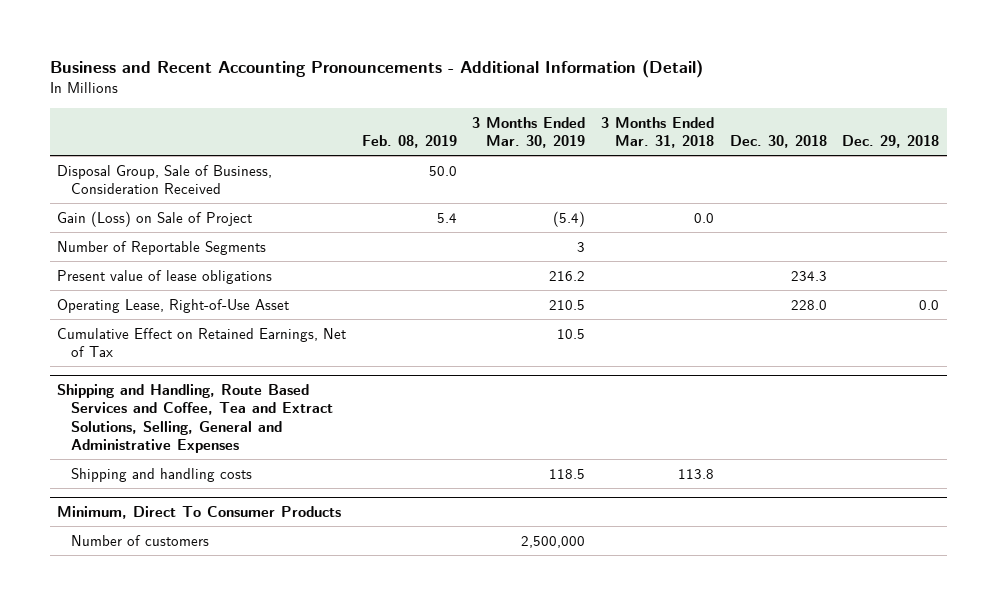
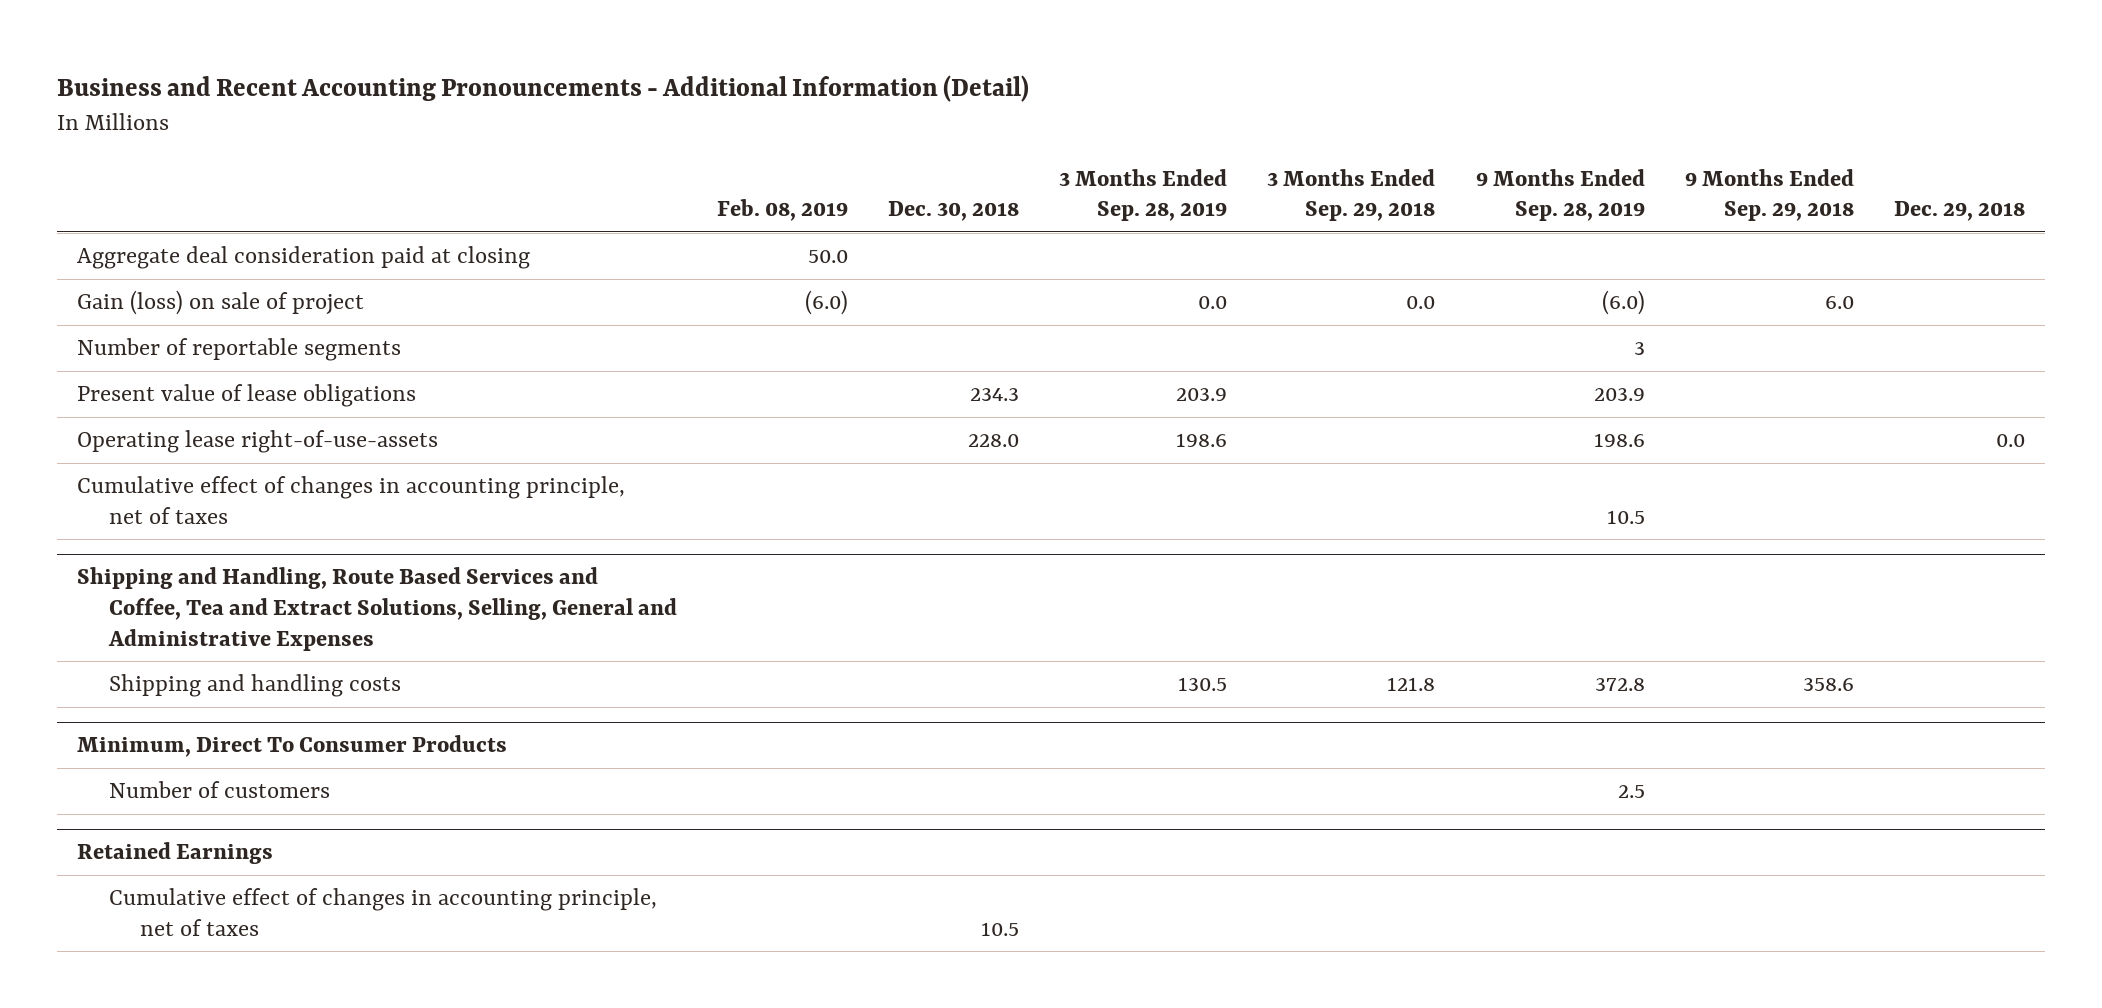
[472,116,586,149] 3 Months Ended Mar. 30, 2019 -> none
[601,116,715,149] 3 Months Ended Mar. 31, 2018 -> none
none -> [1059,168,1228,222] 3 Months Ended Sep. 28, 2019
none -> [1267,168,1436,222] 3 Months Ended Sep. 29, 2018
none -> [1475,168,1645,222] 9 Months Ended Sep. 28, 2019
none -> [1684,168,1854,222] 9 Months Ended Sep. 29, 2018
[57,164,273,195] Disposal Group, Sale of Business, Consideration Received -> [76,246,530,270] Aggregate deal consideration paid at closing
[57,210,253,227] Gain (Loss) on Sale of Project -> [76,290,364,316] Gain (loss) on sale of project
[436,212,457,223] 5.4 -> [804,290,848,316] (6.0)
[57,240,267,255] Number of Reportable Segments -> [76,338,401,362] Number of reportable segments
[57,298,290,313] Operating Lease, Right-of-Use Asset -> [76,430,438,454] Operating lease right-of-use-assets
[57,327,347,358] Cumulative Effect on Retained Earnings, Net of Tax -> [76,476,625,524] Cumulative effect of changes in accounting principle, net of taxes
none -> [76,842,273,865] Retained Earnings
none -> [108,888,657,936] Cumulative effect of changes in accounting principle, net of taxes

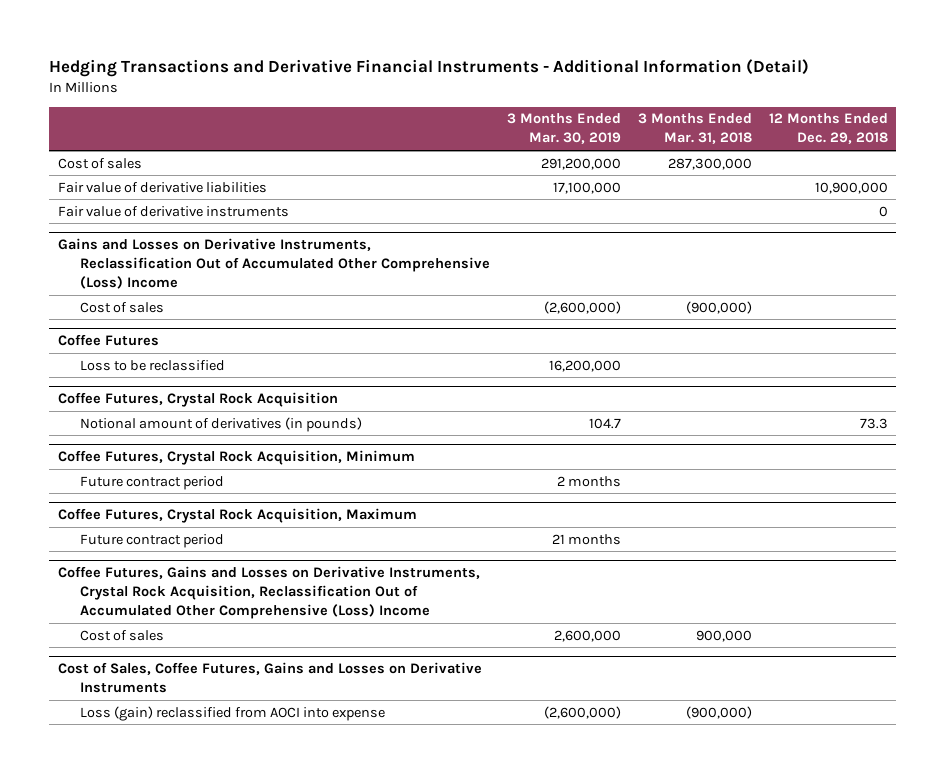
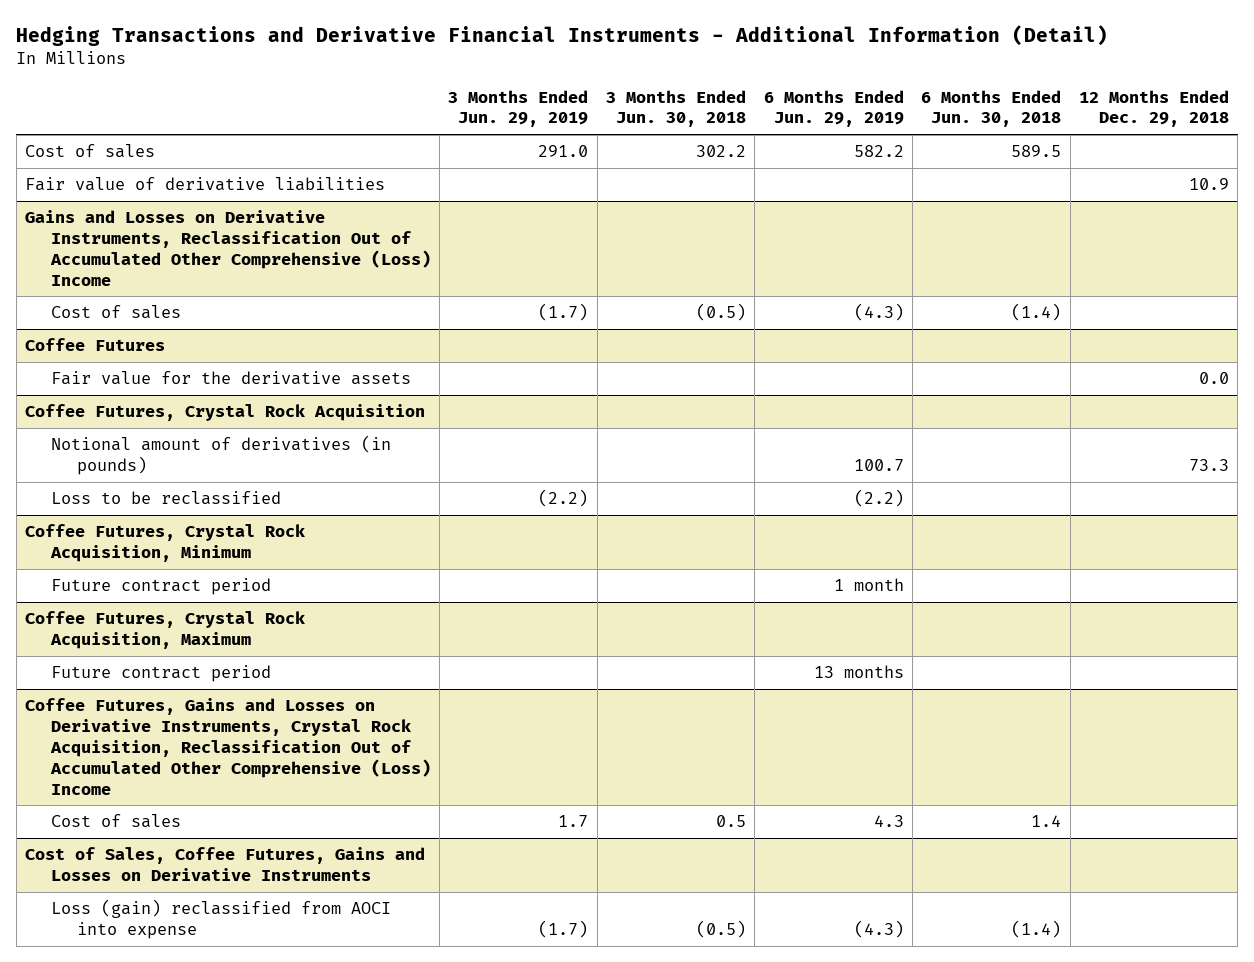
[506,113,621,145] 3 Months Ended Mar. 30, 2019 -> none
[637,113,752,145] 3 Months Ended Mar. 31, 2018 -> none
none -> [448,89,589,128] 3 Months Ended Jun. 29, 2019
none -> [606,89,747,128] 3 Months Ended Jun. 30, 2018
none -> [763,89,904,128] 6 Months Ended Jun. 29, 2019
none -> [921,89,1062,128] 6 Months Ended Jun. 30, 2018
[57,205,289,217] Fair value of derivative instruments -> none
[814,181,888,194] 10,900,000 -> [1188,178,1229,191] 10.9
[80,359,226,371] Loss to be reclassified -> none
none -> [50,371,411,386] Fair value for the derivative assets
none -> [50,491,281,506] Loss to be reclassified

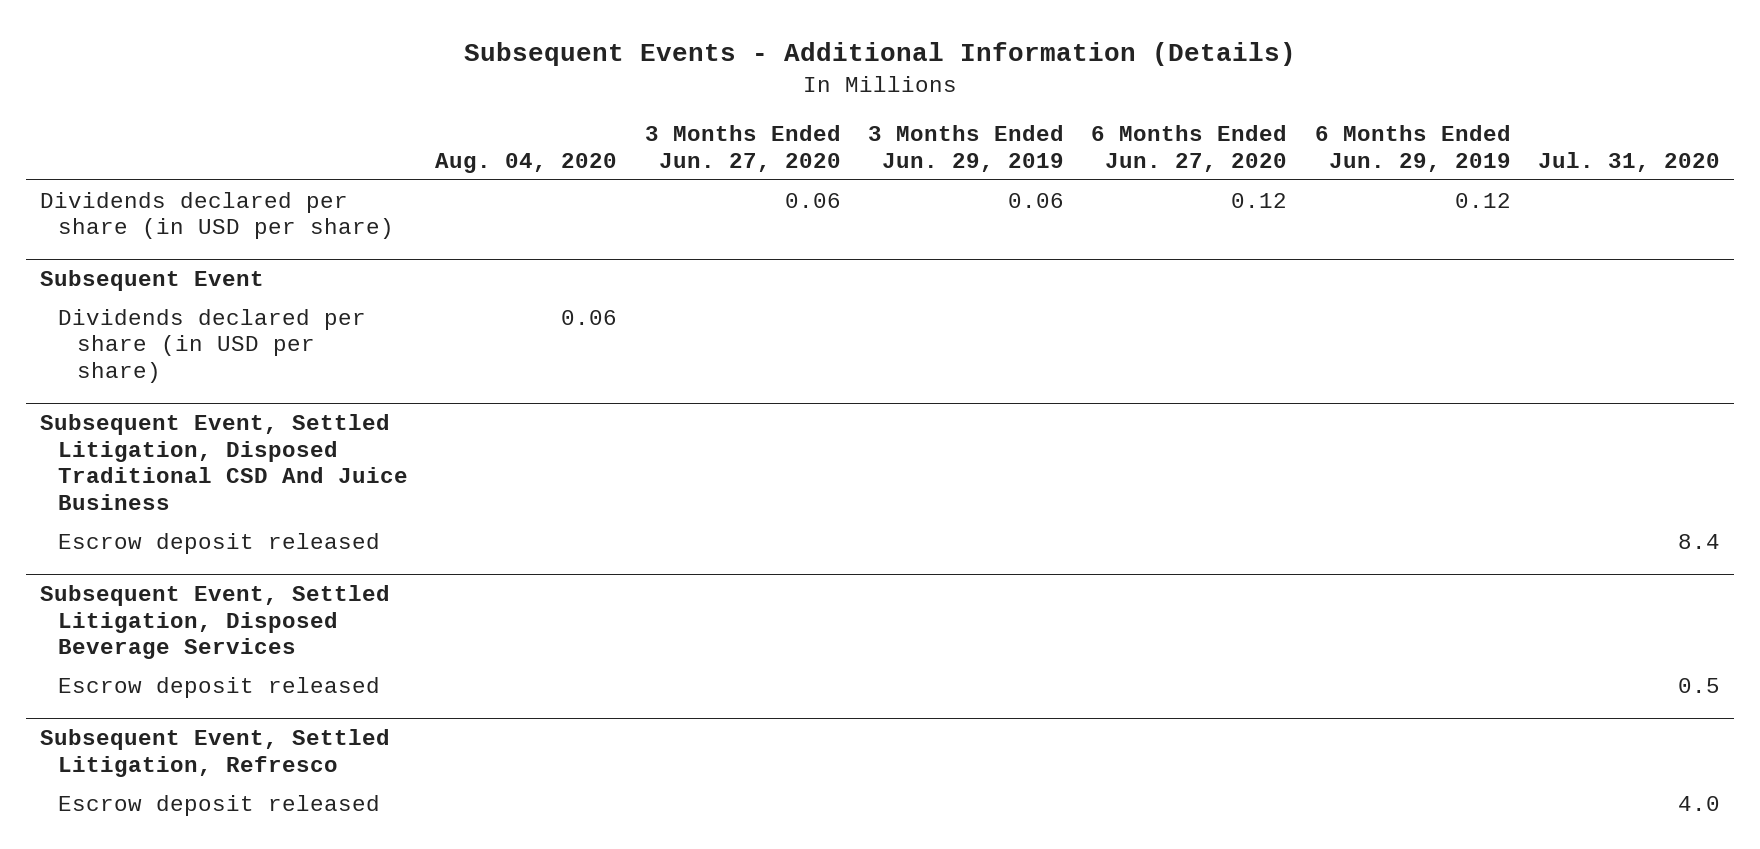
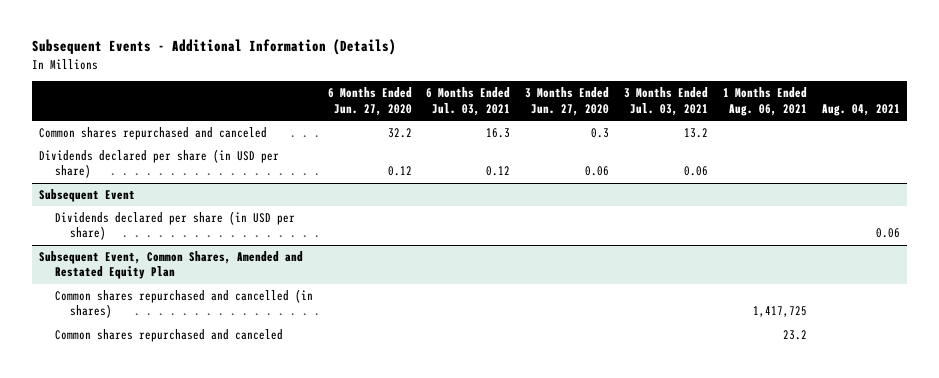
[435,152,618,173] Aug. 04, 2020 -> none
[868,125,1065,172] 3 Months Ended Jun. 29, 2019 -> none
[1314,125,1511,172] 6 Months Ended Jun. 29, 2019 -> none
[1538,151,1721,172] Jul. 31, 2020 -> none
none -> [426,87,511,116] 6 Months Ended Jul. 03, 2021
none -> [624,87,709,116] 3 Months Ended Jul. 03, 2021
none -> [722,87,807,116] 1 Months Ended Aug. 06, 2021
none -> [821,103,900,116] Aug. 04, 2021
none -> [39,127,268,141] Common shares repurchased and canceled
[39,414,409,510] Subsequent Event, Settled Litigation, Disposed Traditional CSD And Juice Business -> none
[58,532,381,554] Escrow deposit released -> none
[39,585,390,660] Subsequent Event, Settled Litigation, Disposed Beverage Services -> none
[58,676,381,698] Escrow deposit released -> none
[39,729,390,777] Subsequent Event, Settled Litigation, Refresco -> none
[58,794,381,816] Escrow deposit released -> none
none -> [39,251,304,280] Subsequent Event, Common Shares, Amended and Restated Equity Plan
none -> [54,289,313,319] Common shares repurchased and cancelled (in shares)
none -> [54,329,283,343] Common shares repurchased and canceled

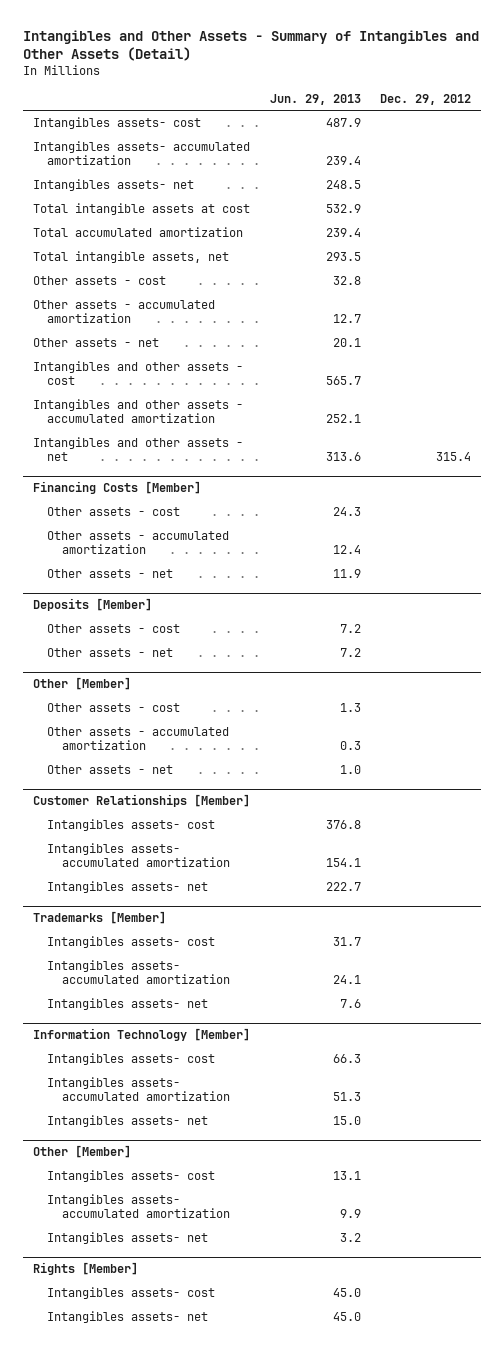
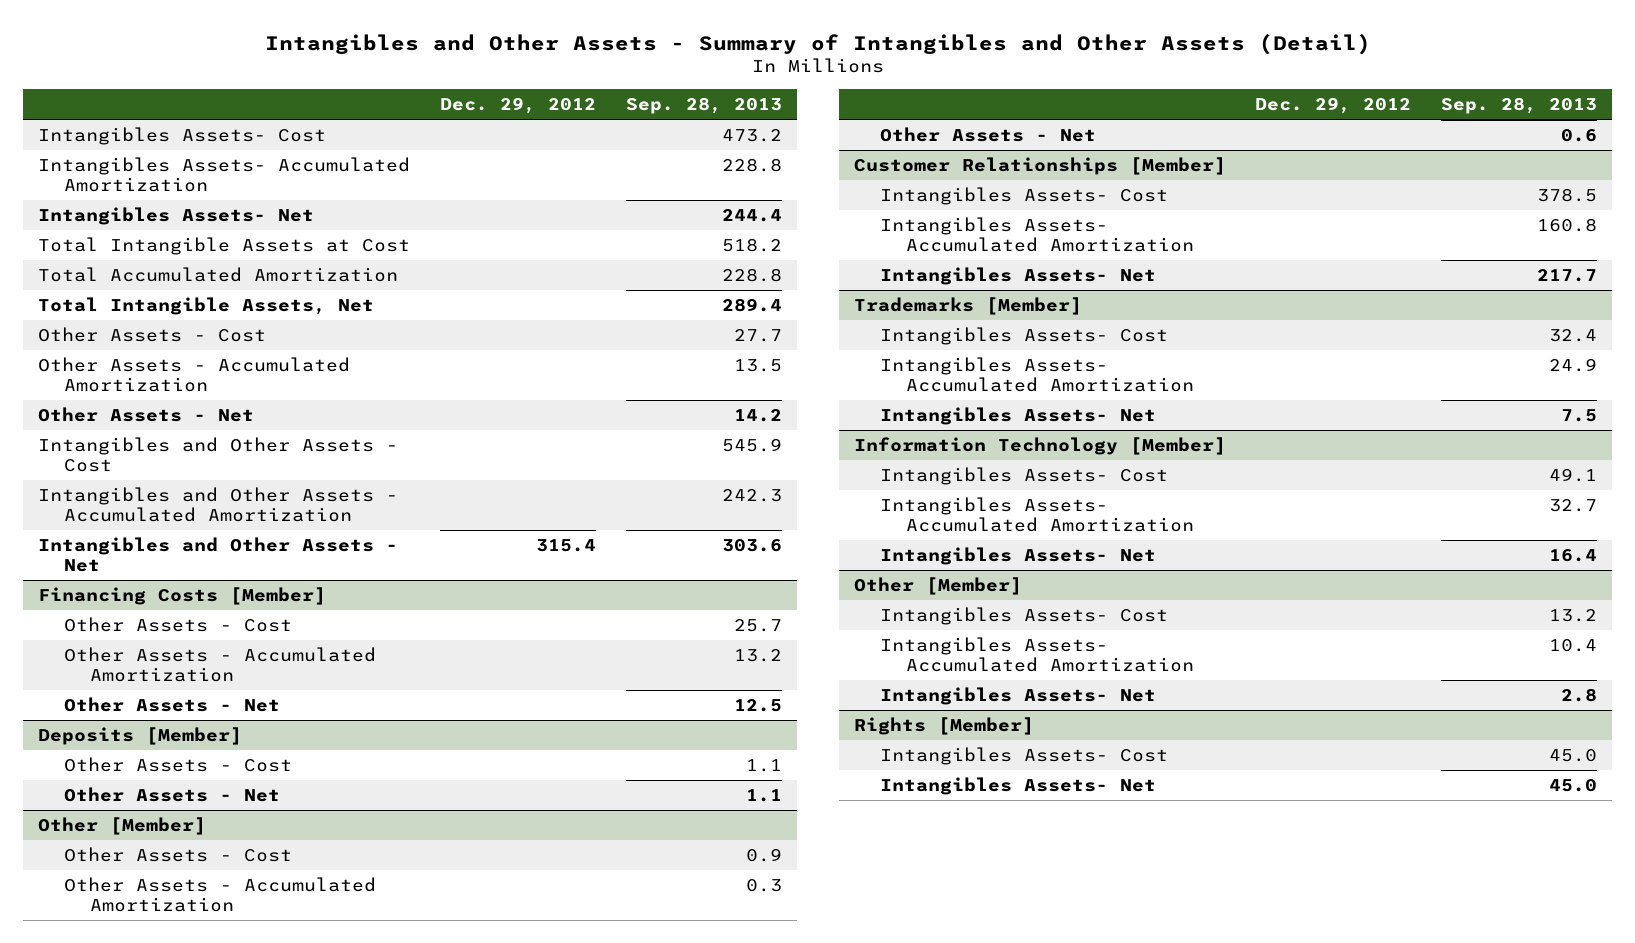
[269,93,361,105] Jun. 29, 2013 -> none
none -> [625,97,782,115] Sep. 28, 2013
[32,117,201,130] Intangibles assets- cost -> [38,126,327,145] Intangibles Assets- Cost
[32,141,250,166] Intangibles assets- accumulated amortization -> [38,156,411,192] Intangibles Assets- Accumulated Amortization
[32,179,194,192] Intangibles assets- net -> [38,206,315,225] Intangibles Assets- Net
[32,203,250,216] Total intangible assets at cost -> [38,236,411,255] Total Intangible Assets at Cost
[32,227,243,238] Total accumulated amortization -> [38,266,399,282] Total Accumulated Amortization
[32,251,229,264] Total intangible assets, net -> [38,296,375,315] Total Intangible Assets, Net
[32,276,166,286] Other assets - cost -> [38,326,267,342] Other Assets - Cost
[32,300,215,324] Other assets - accumulated amortization -> [38,356,351,392] Other Assets - Accumulated Amortization
[32,338,159,348] Other assets - net -> [38,406,255,422] Other Assets - Net
[32,361,243,386] Intangibles and other assets - cost -> [38,436,399,472] Intangibles and Other Assets - Cost
[32,399,243,424] Intangibles and other assets - accumulated amortization -> [38,486,399,522] Intangibles and Other Assets - Accumulated Amortization
[32,437,243,462] Intangibles and other assets - net -> [38,536,399,572] Intangibles and Other Assets - Net
[47,507,181,517] Other assets - cost -> [64,616,293,632] Other Assets - Cost
[47,531,230,555] Other assets - accumulated amortization -> [64,646,377,682] Other Assets - Accumulated Amortization
[47,569,174,579] Other assets - net -> [64,696,281,712] Other Assets - Net
[47,624,181,634] Other assets - cost -> [64,756,293,772] Other Assets - Cost
[47,648,174,658] Other assets - net -> [64,786,281,802] Other Assets - Net
[47,703,181,713] Other assets - cost -> [64,846,293,862] Other Assets - Cost
[47,727,230,751] Other assets - accumulated amortization -> [64,876,377,912] Other Assets - Accumulated Amortization
[47,765,174,775] Other assets - net -> [879,126,1096,142] Other Assets - Net
[47,819,216,832] Intangibles assets- cost -> [879,186,1168,205] Intangibles Assets- Cost
[47,843,230,868] Intangibles assets- accumulated amortization -> [879,216,1194,252] Intangibles Assets- Accumulated Amortization
[47,881,209,894] Intangibles assets- net -> [879,266,1156,285] Intangibles Assets- Net
[47,936,216,949] Intangibles assets- cost -> [879,326,1168,345] Intangibles Assets- Cost
[47,960,230,985] Intangibles assets- accumulated amortization -> [879,356,1194,392] Intangibles Assets- Accumulated Amortization
[47,998,209,1011] Intangibles assets- net -> [879,406,1156,425] Intangibles Assets- Net
[47,1053,216,1066] Intangibles assets- cost -> [879,466,1168,485] Intangibles Assets- Cost
[47,1077,230,1102] Intangibles assets- accumulated amortization -> [879,496,1194,532] Intangibles Assets- Accumulated Amortization
[47,1115,209,1128] Intangibles assets- net -> [879,546,1156,565] Intangibles Assets- Net
[47,1170,216,1183] Intangibles assets- cost -> [879,606,1168,625] Intangibles Assets- Cost
[47,1194,230,1219] Intangibles assets- accumulated amortization -> [879,636,1194,672] Intangibles Assets- Accumulated Amortization
[47,1232,209,1245] Intangibles assets- net -> [879,686,1156,705] Intangibles Assets- Net
[47,1287,216,1300] Intangibles assets- cost -> [879,746,1168,765] Intangibles Assets- Cost
[47,1311,209,1324] Intangibles assets- net -> [879,776,1156,795] Intangibles Assets- Net

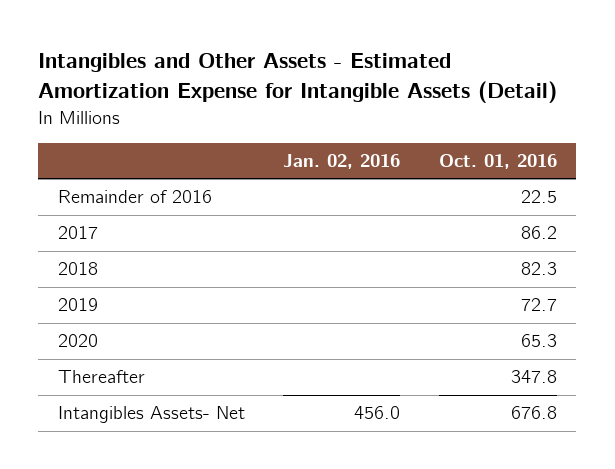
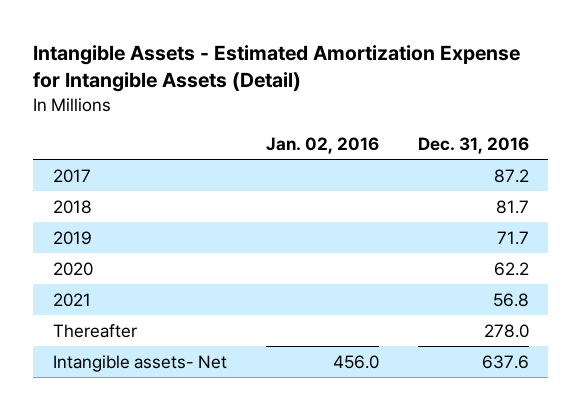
[38,53,558,103] Intangibles and Other Assets - Estimated Amortization Expense for Intangible Assets (Detail) -> [33,45,521,93] Intangible Assets - Estimated Amortization Expense for Intangible Assets (Detail)
[438,154,557,170] Oct. 01, 2016 -> none
none -> [417,136,529,154] Dec. 31, 2016
[57,190,212,204] Remainder of 2016 -> none
none -> [52,292,91,307] 2021
[57,406,245,424] Intangibles Assets- Net -> [52,354,227,372] Intangible assets- Net

